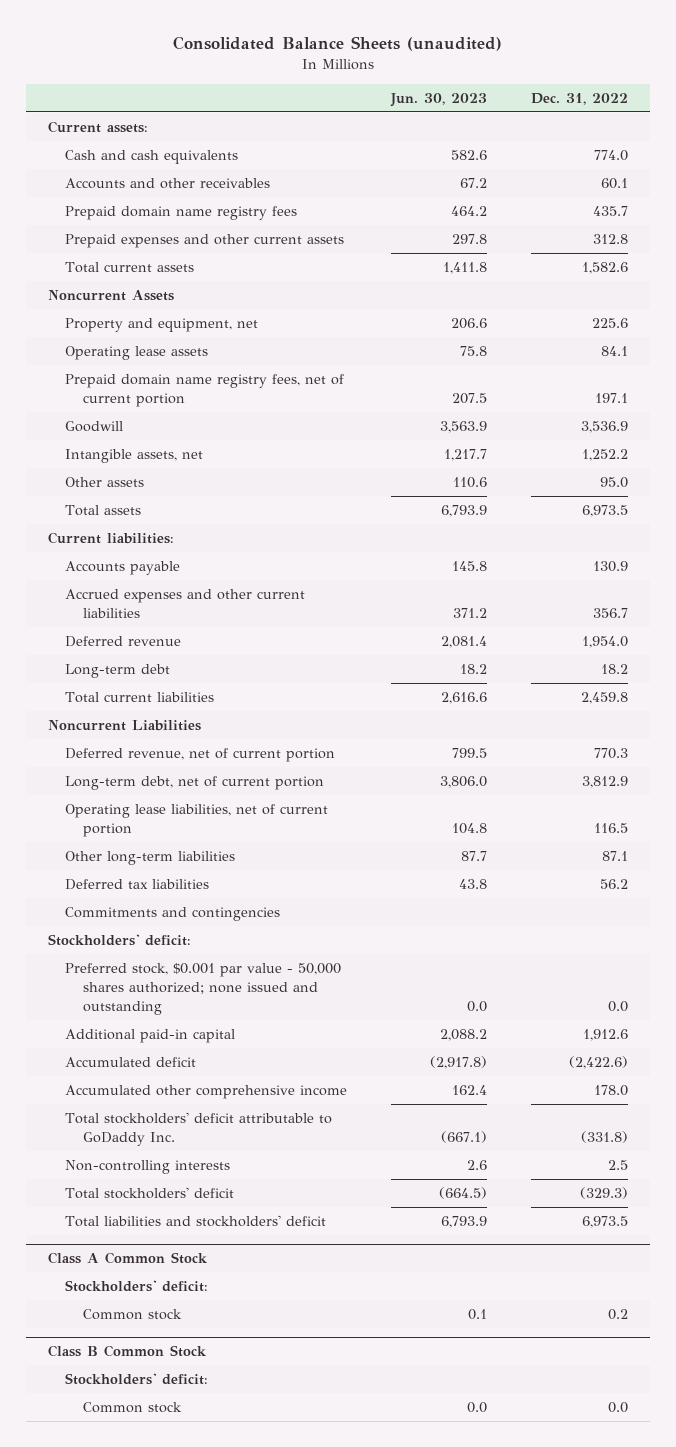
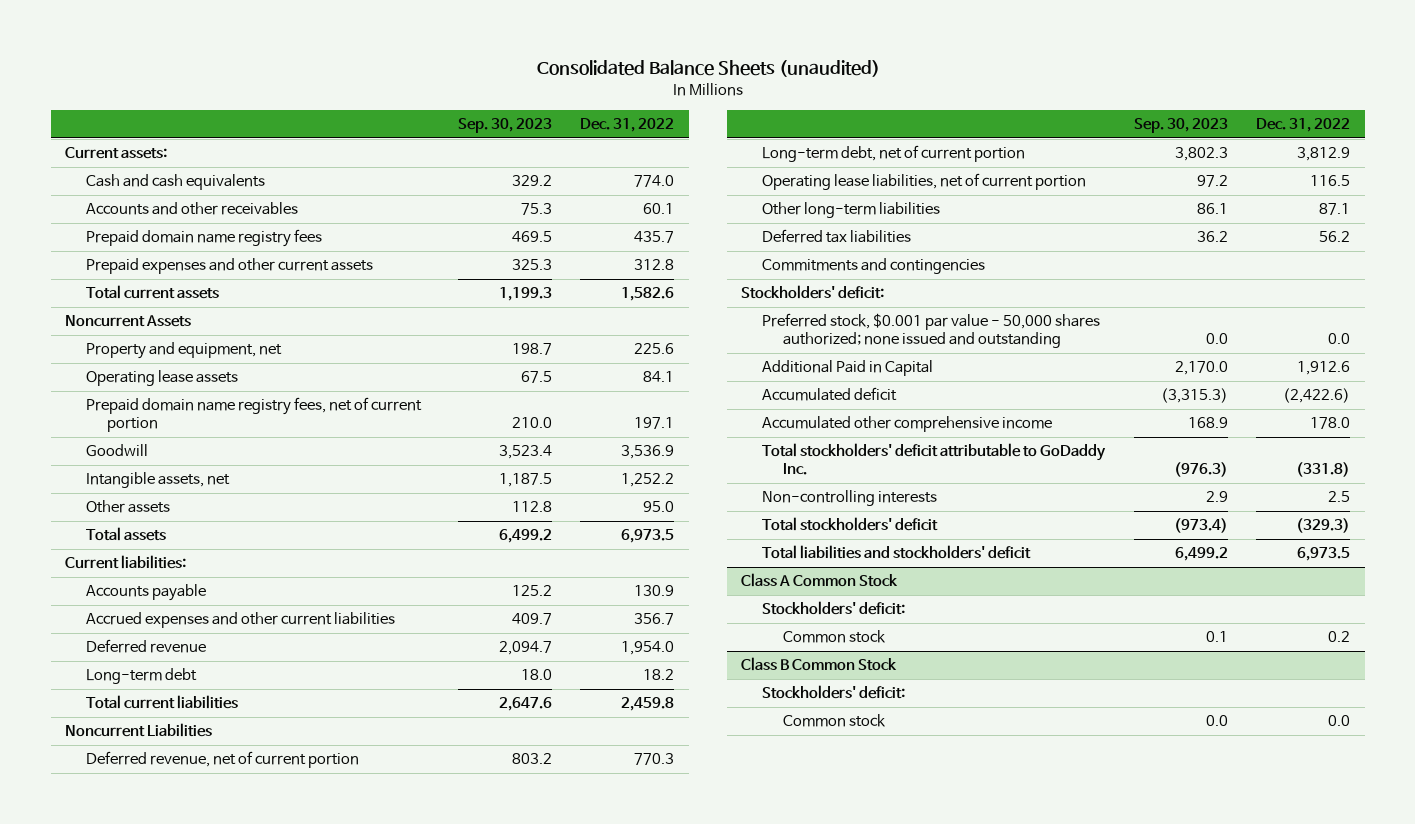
[390,92,488,107] Jun. 30, 2023 -> none
none -> [457,118,552,134] Sep. 30, 2023
[65,1029,236,1044] Additional paid-in capital -> [762,360,934,377] Additional Paid in Capital

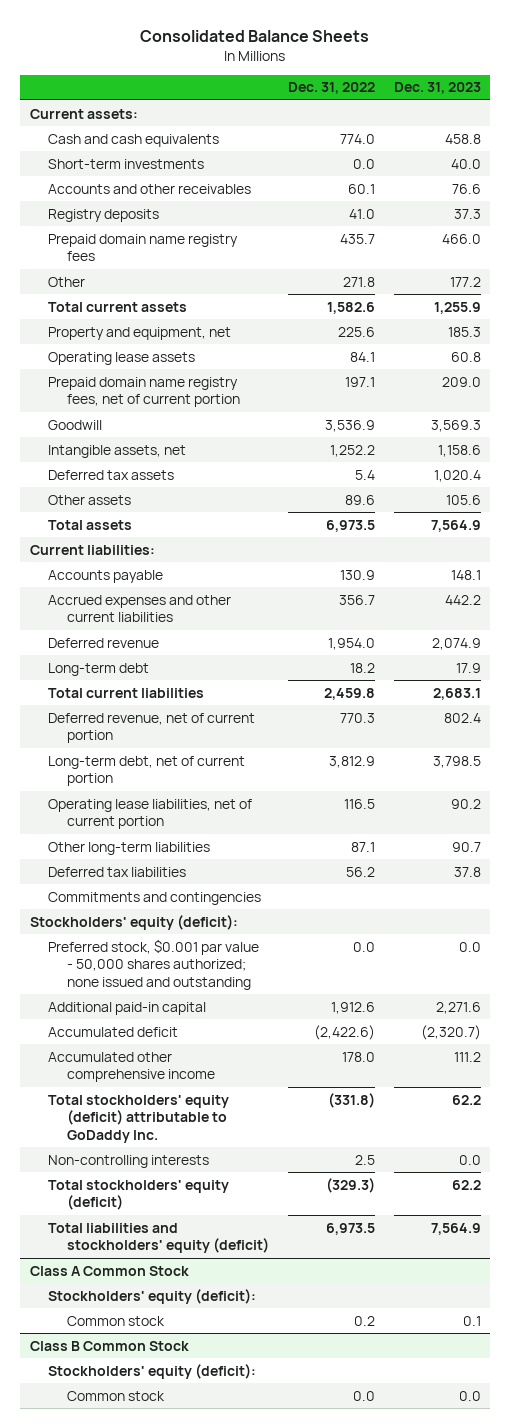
[536,60,880,78] Consolidated Balance Sheets (unaudited) -> [140,29,370,42] Consolidated Balance Sheets
[457,118,552,134] Sep. 30, 2023 -> none
none -> [393,82,481,95] Dec. 31, 2023
none -> [48,158,205,169] Short-term investments
none -> [48,208,160,222] Registry deposits
[86,258,374,275] Prepaid expenses and other current assets -> none
none -> [48,276,86,287] Other
[64,315,191,328] Noncurrent Assets -> none
none -> [48,469,175,480] Deferred tax assets
[643,501,675,513] 95.0 -> [344,494,375,505] 89.6
[64,723,212,738] Noncurrent Liabilities -> none
[741,285,885,300] Stockholders' deficit: -> [29,914,238,930] Stockholders' equity (deficit):
[762,360,934,377] Additional Paid in Capital -> [48,1001,207,1015] Additional paid-in capital
[762,443,1107,476] Total stockholders' deficit attributable to GoDaddy Inc. -> [48,1094,230,1143] Total stockholders' equity (deficit) attributable to GoDaddy Inc.
[762,517,939,532] Total stockholders' deficit -> [48,1179,230,1211] Total stockholders' equity (deficit)
[762,545,1032,560] Total liabilities and stockholders' deficit -> [48,1222,269,1254] Total liabilities and stockholders' equity (deficit)
[762,601,906,616] Stockholders' deficit: -> [48,1288,257,1304] Stockholders' equity (deficit):
[762,685,906,700] Stockholders' deficit: -> [48,1363,257,1379] Stockholders' equity (deficit):

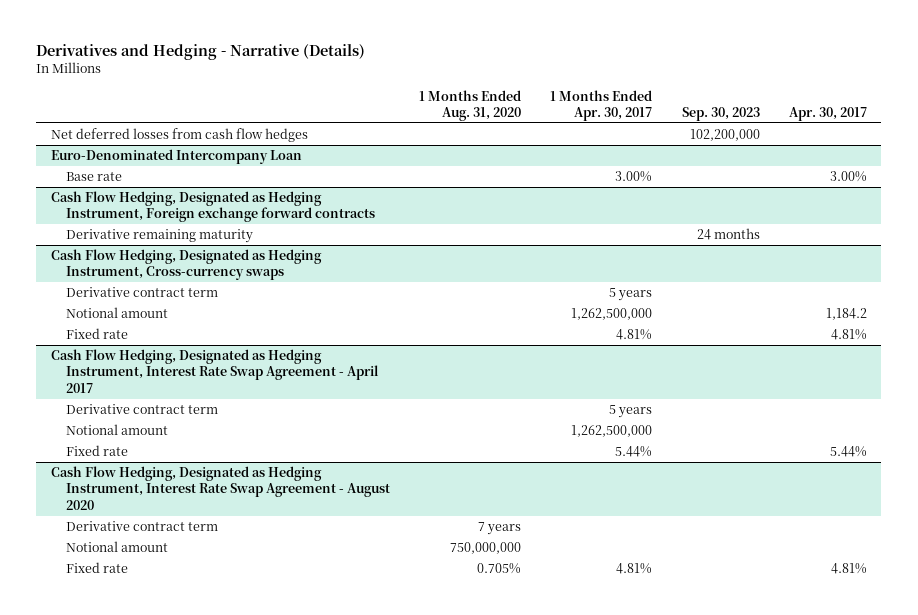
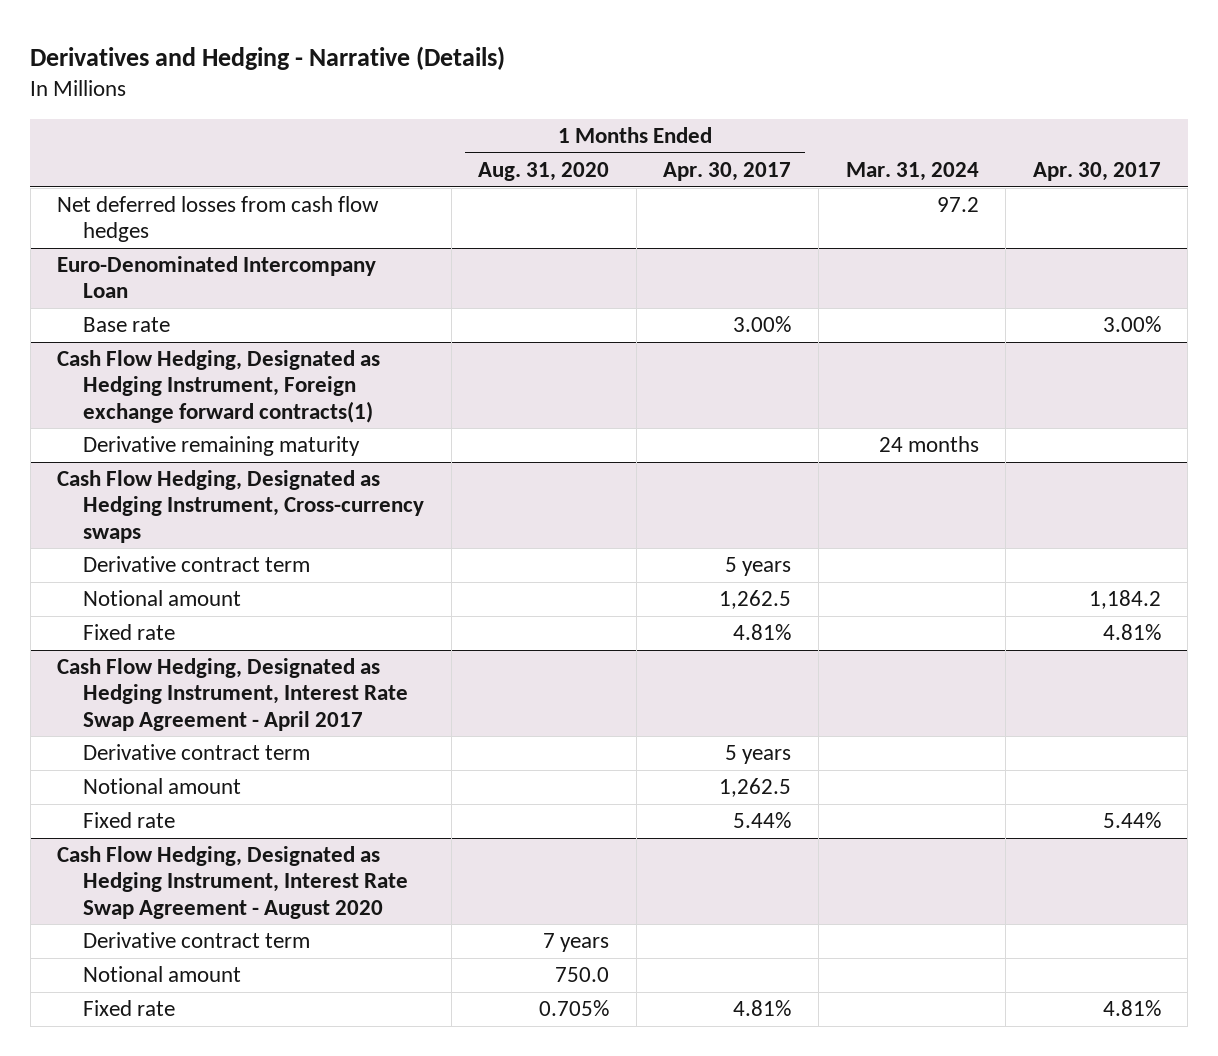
[681,107,760,122] Sep. 30, 2023 -> none
none -> [845,162,979,182] Mar. 31, 2024
[50,190,376,223] Cash Flow Hedging, Designated as Hedging Instrument, Foreign exchange forward contracts -> [57,350,381,423] Cash Flow Hedging, Designated as Hedging Instrument, Foreign exchange forward contracts(1)
[571,307,653,320] 1,262,500,000 -> [719,590,792,610] 1,262.5
[571,424,653,437] 1,262,500,000 -> [719,778,792,798] 1,262.5
[450,541,522,554] 750,000,000 -> [555,967,610,983] 750.0

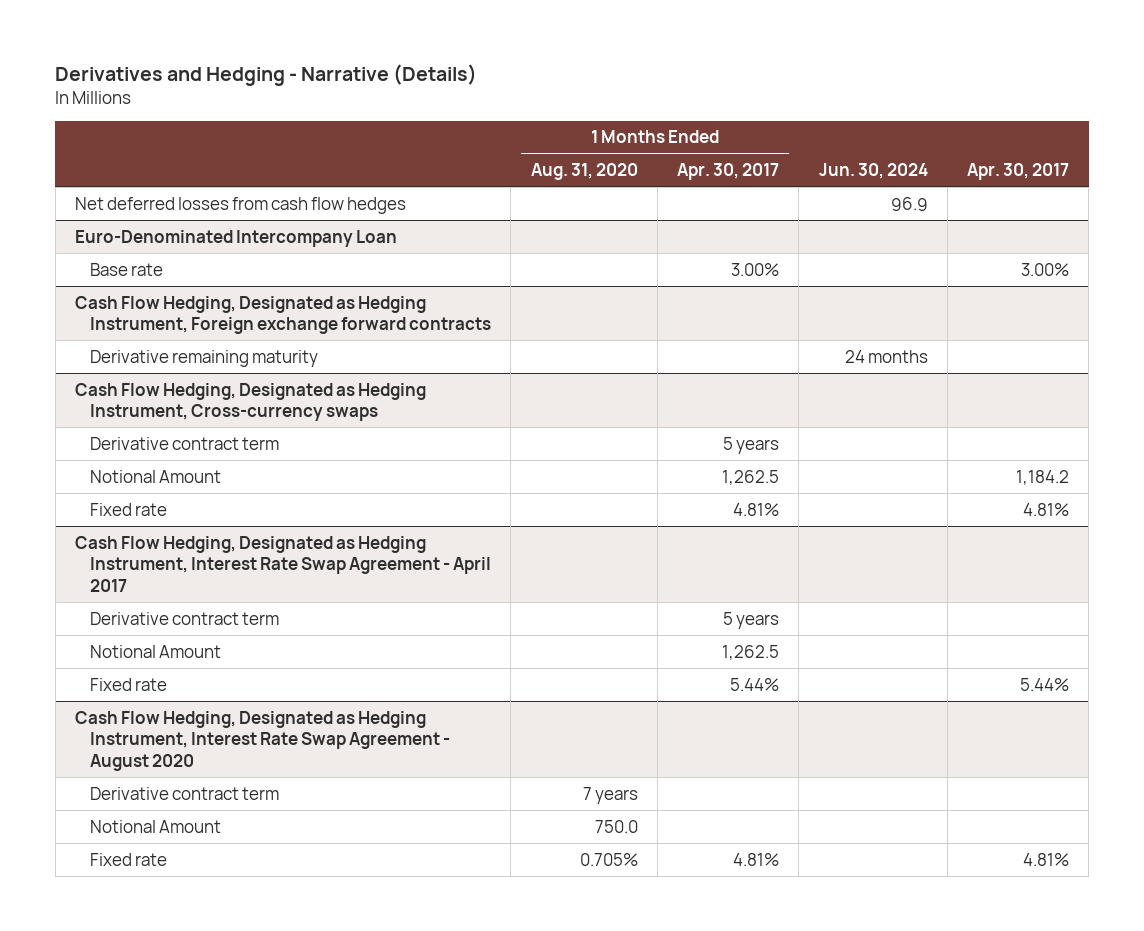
[845,162,979,182] Mar. 31, 2024 -> none
none -> [818,162,928,179] Jun. 30, 2024
[57,350,381,423] Cash Flow Hedging, Designated as Hedging Instrument, Foreign exchange forward contracts(1) -> [74,295,492,335] Cash Flow Hedging, Designated as Hedging Instrument, Foreign exchange forward contracts
[83,590,242,607] Notional amount -> [90,469,222,483] Notional Amount
[83,778,242,795] Notional amount -> [90,644,222,658] Notional Amount
[83,966,242,983] Notional amount -> [90,819,222,833] Notional Amount

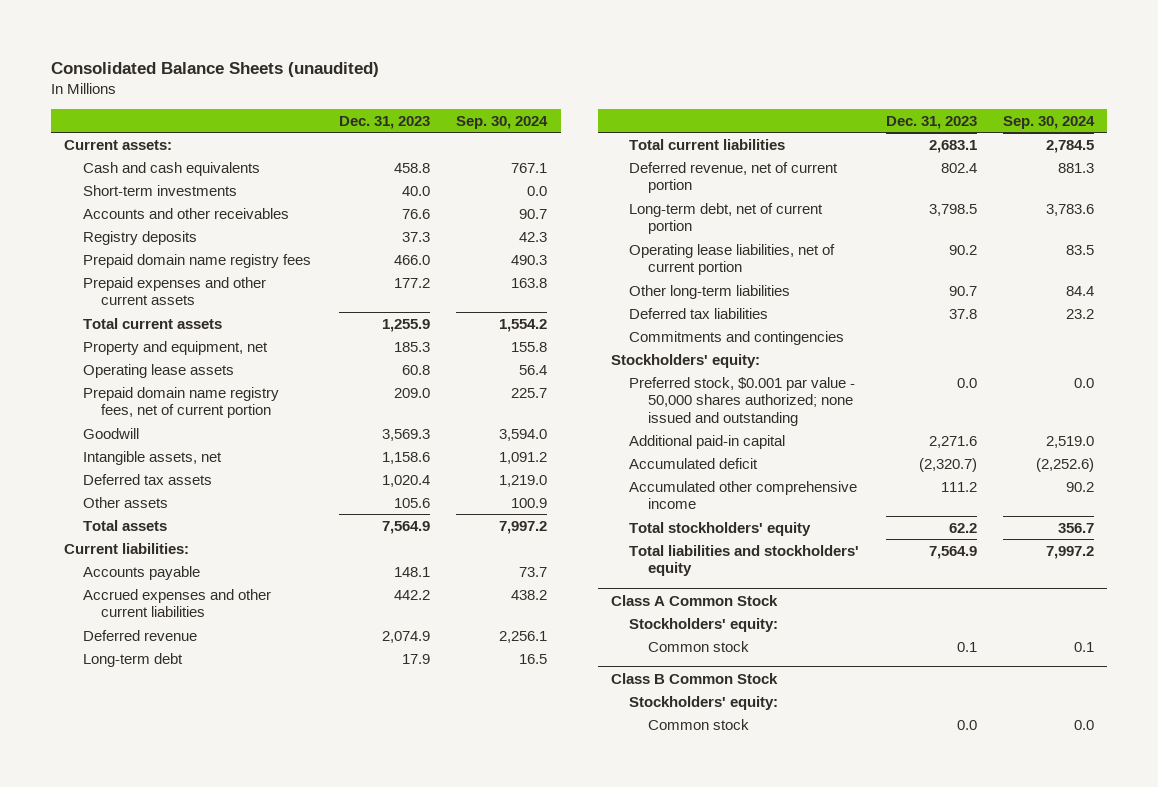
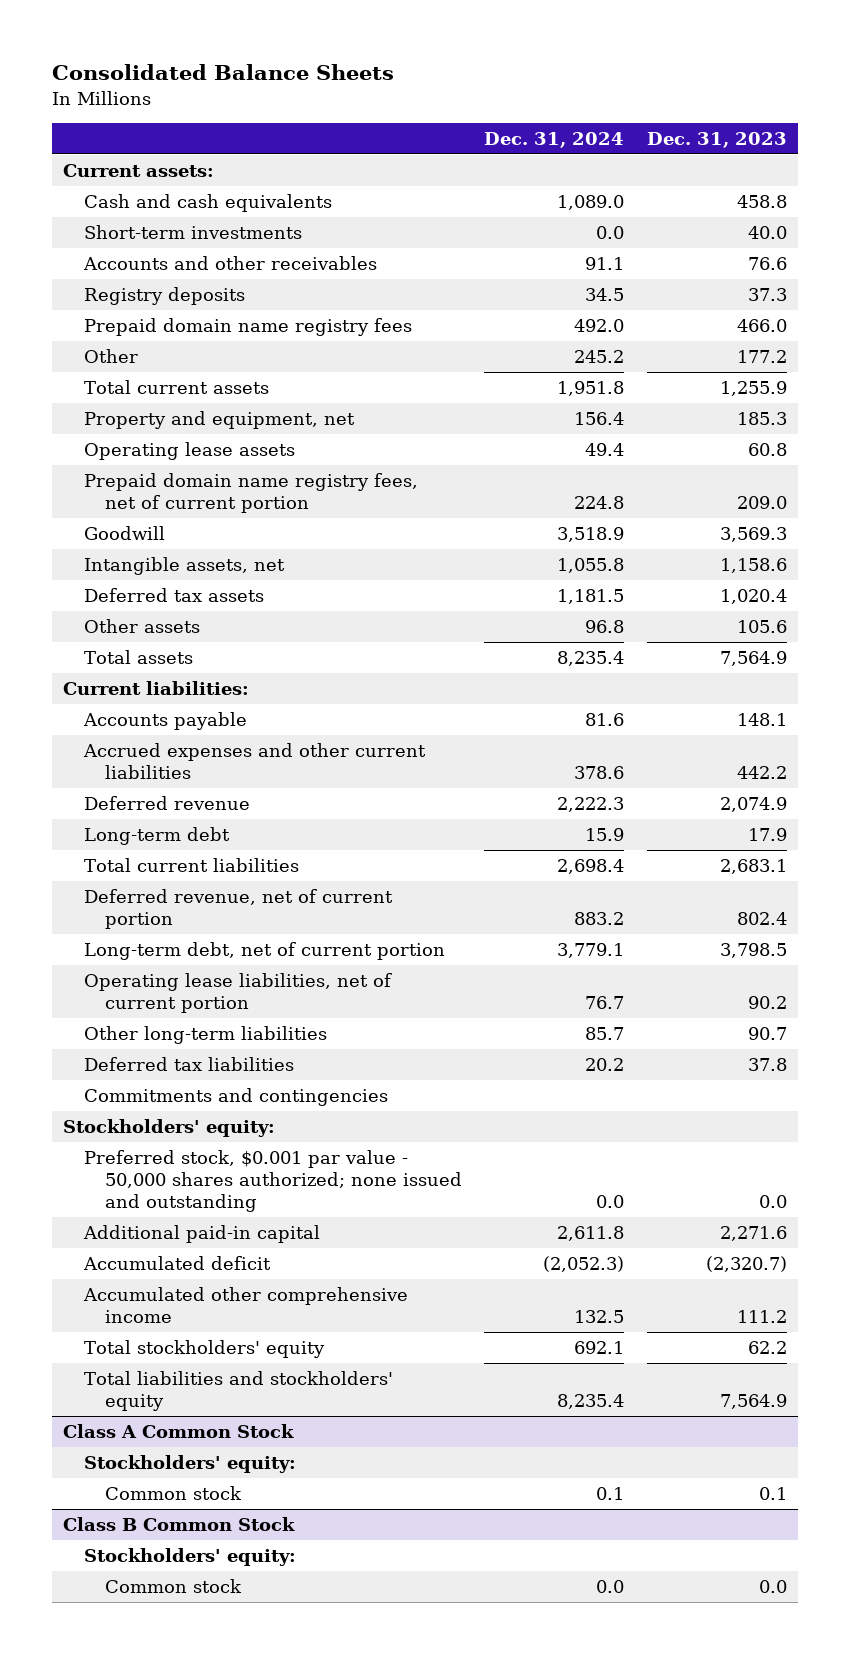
[51,62,380,78] Consolidated Balance Sheets (unaudited) -> [52,64,395,81] Consolidated Balance Sheets
[456,115,549,129] Sep. 30, 2024 -> none
none -> [484,131,625,148] Dec. 31, 2024
[82,276,266,306] Prepaid expenses and other current assets -> [84,349,139,364] Other

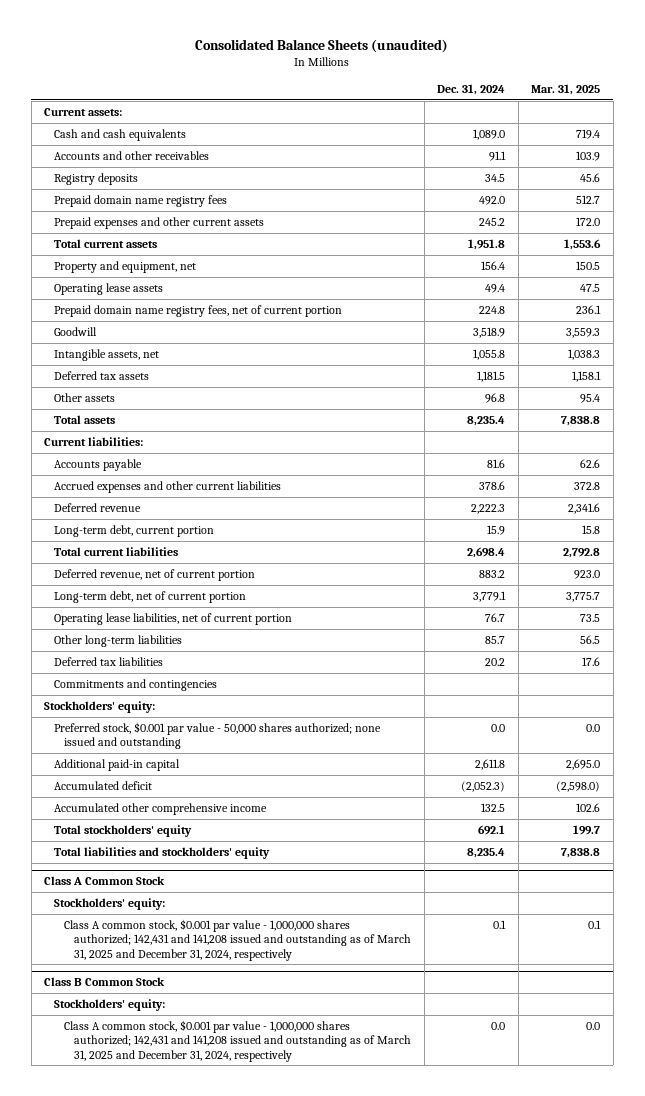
[52,64,395,81] Consolidated Balance Sheets -> [195,38,449,53] Consolidated Balance Sheets (unaudited)
[647,131,788,148] Dec. 31, 2023 -> none
none -> [531,84,601,96] Mar. 31, 2025
[84,225,303,240] Short-term investments -> none
[84,349,139,364] Other -> [54,216,265,229] Prepaid expenses and other current assets
[84,827,231,846] Long-term debt -> [54,524,215,537] Long-term debt, current portion
[104,1486,242,1501] Common stock -> [64,918,412,961] Class A common stock, $0.001 par value - 1,000,000 shares authorized; 142,431 and 141,208 issued and outstanding as of March 31, 2025 and December 31, 2024, respectively
[104,1579,242,1594] Common stock -> [64,1019,412,1062] Class A common stock, $0.001 par value - 1,000,000 shares authorized; 142,431 and 141,208 issued and outstanding as of March 31, 2025 and December 31, 2024, respectively

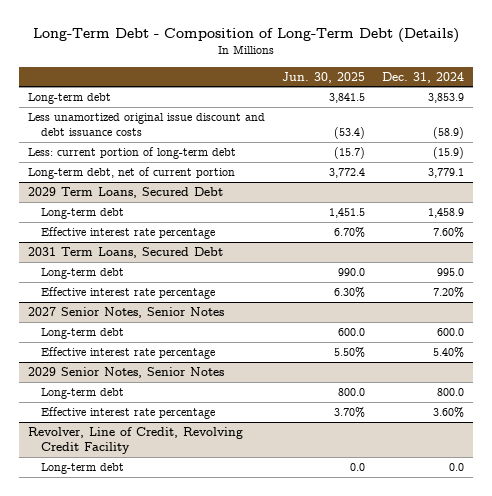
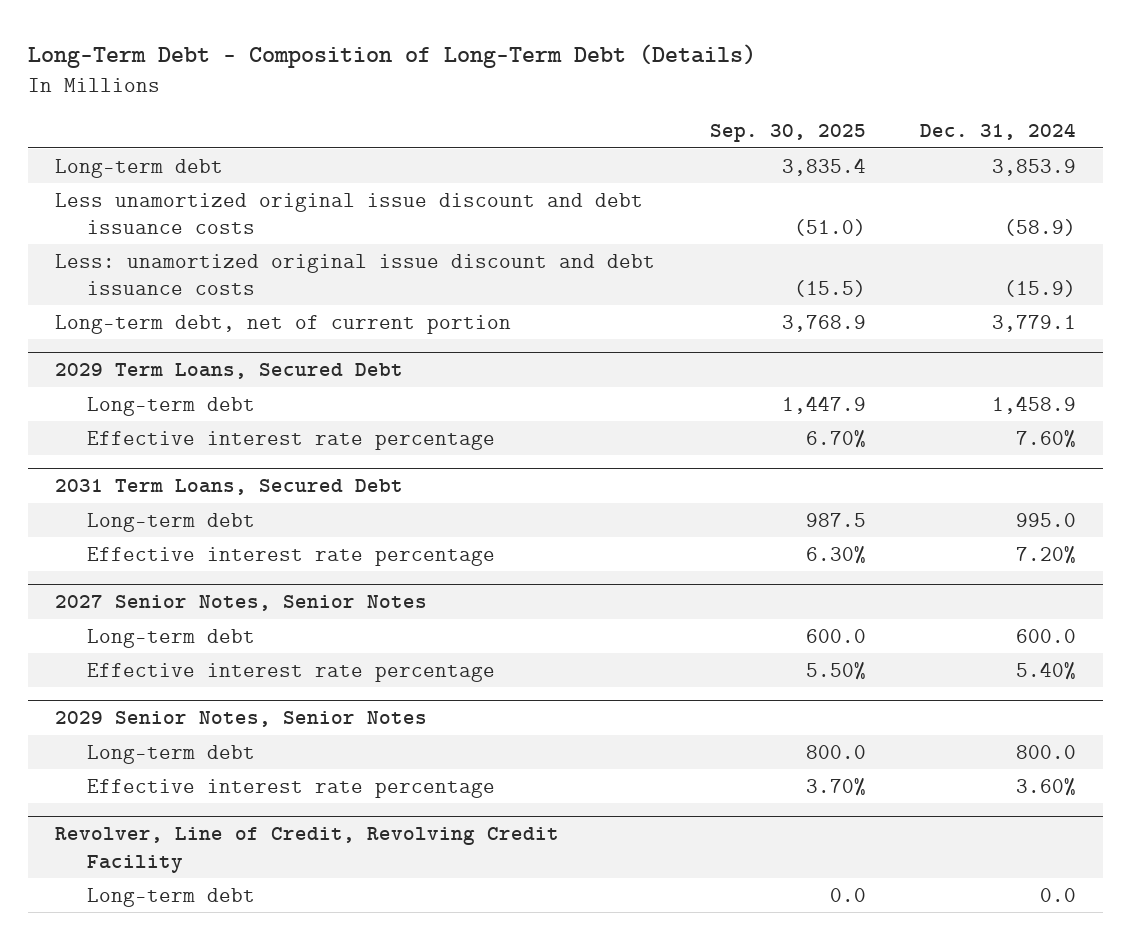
[282,71,366,83] Jun. 30, 2025 -> none
none -> [709,124,866,143] Sep. 30, 2025
[27,147,236,160] Less: current portion of long-term debt -> [55,253,656,295] Less: unamortized original issue discount and debt issuance costs

